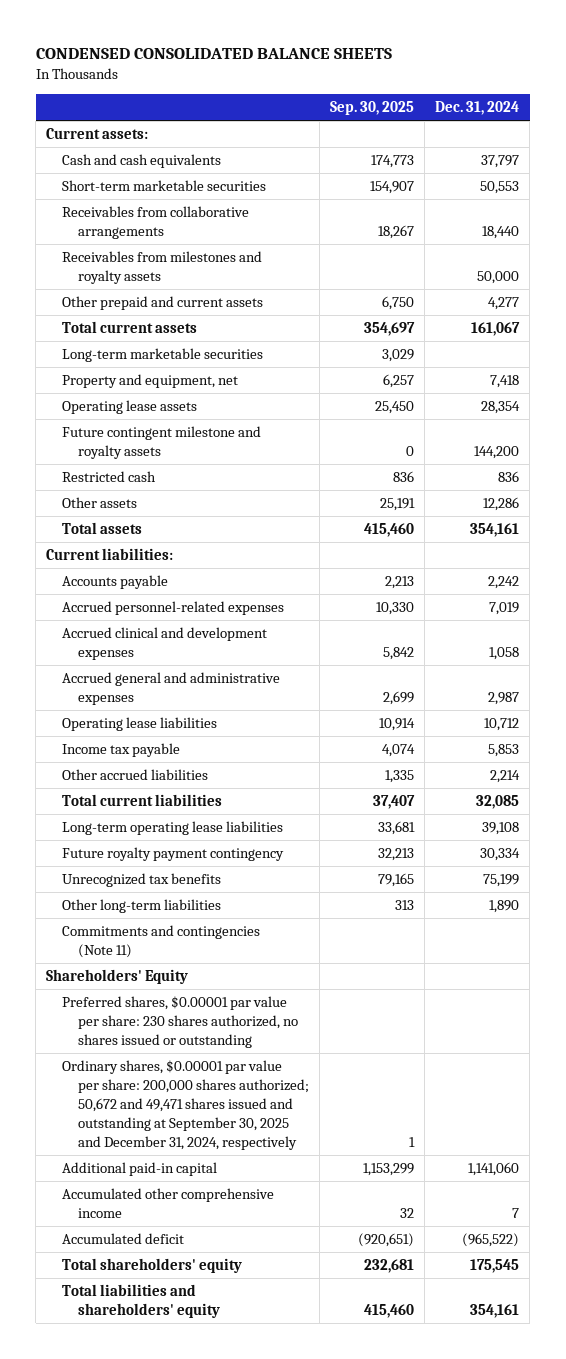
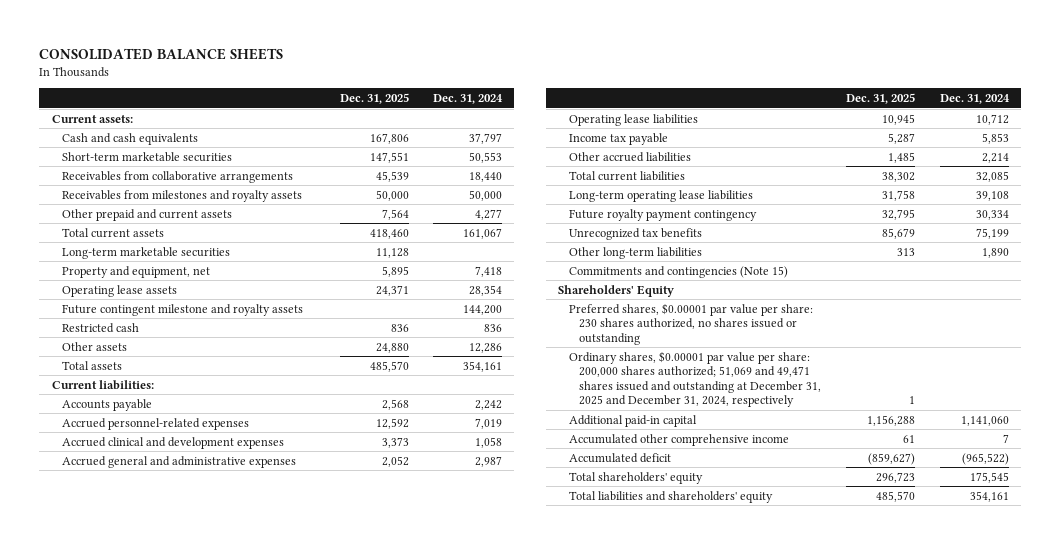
[35,47,392,59] CONDENSED CONSOLIDATED BALANCE SHEETS -> [39,47,284,60] CONSOLIDATED BALANCE SHEETS
[330,100,415,115] Sep. 30, 2025 -> none
none -> [339,93,409,105] Dec. 31, 2025
[62,925,261,959] Commitments and contingencies (Note 11) -> [568,265,788,278] Commitments and contingencies (Note 15)
[62,1060,310,1151] Ordinary shares, $0.00001 par value per share: 200,000 shares authorized; 50,672 and 49,471 shares issued and outstanding at September 30, 2025 and December 31, 2024, respectively -> [568,350,822,408] Ordinary shares, $0.00001 par value per share: 200,000 shares authorized; 51,069 and 49,471 shares issued and outstanding at December 31, 2025 and December 31, 2024, respectively

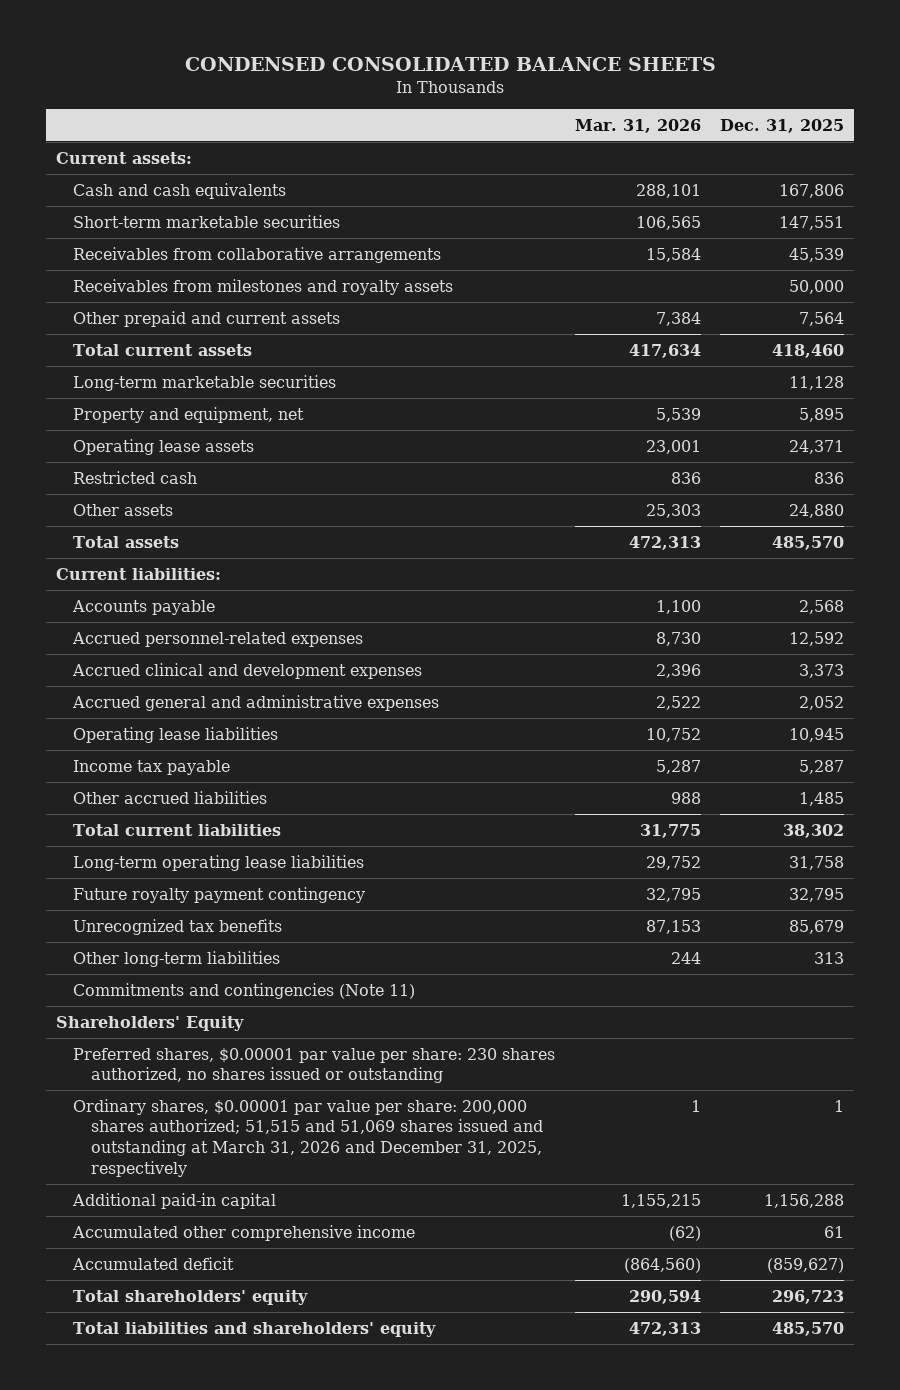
[39,47,284,60] CONSOLIDATED BALANCE SHEETS -> [185,57,717,72] CONDENSED CONSOLIDATED BALANCE SHEETS
[433,94,504,105] Dec. 31, 2024 -> none
none -> [574,118,701,133] Mar. 31, 2026
[62,303,304,316] Future contingent milestone and royalty assets -> none
[568,265,788,278] Commitments and contingencies (Note 15) -> [73,982,416,999] Commitments and contingencies (Note 11)
[568,350,822,408] Ordinary shares, $0.00001 par value per share: 200,000 shares authorized; 51,069 and 49,471 shares issued and outstanding at December 31, 2025 and December 31, 2024, respectively -> [73,1098,543,1177] Ordinary shares, $0.00001 par value per share: 200,000 shares authorized; 51,515 and 51,069 shares issued and outstanding at March 31, 2026 and December 31, 2025, respectively

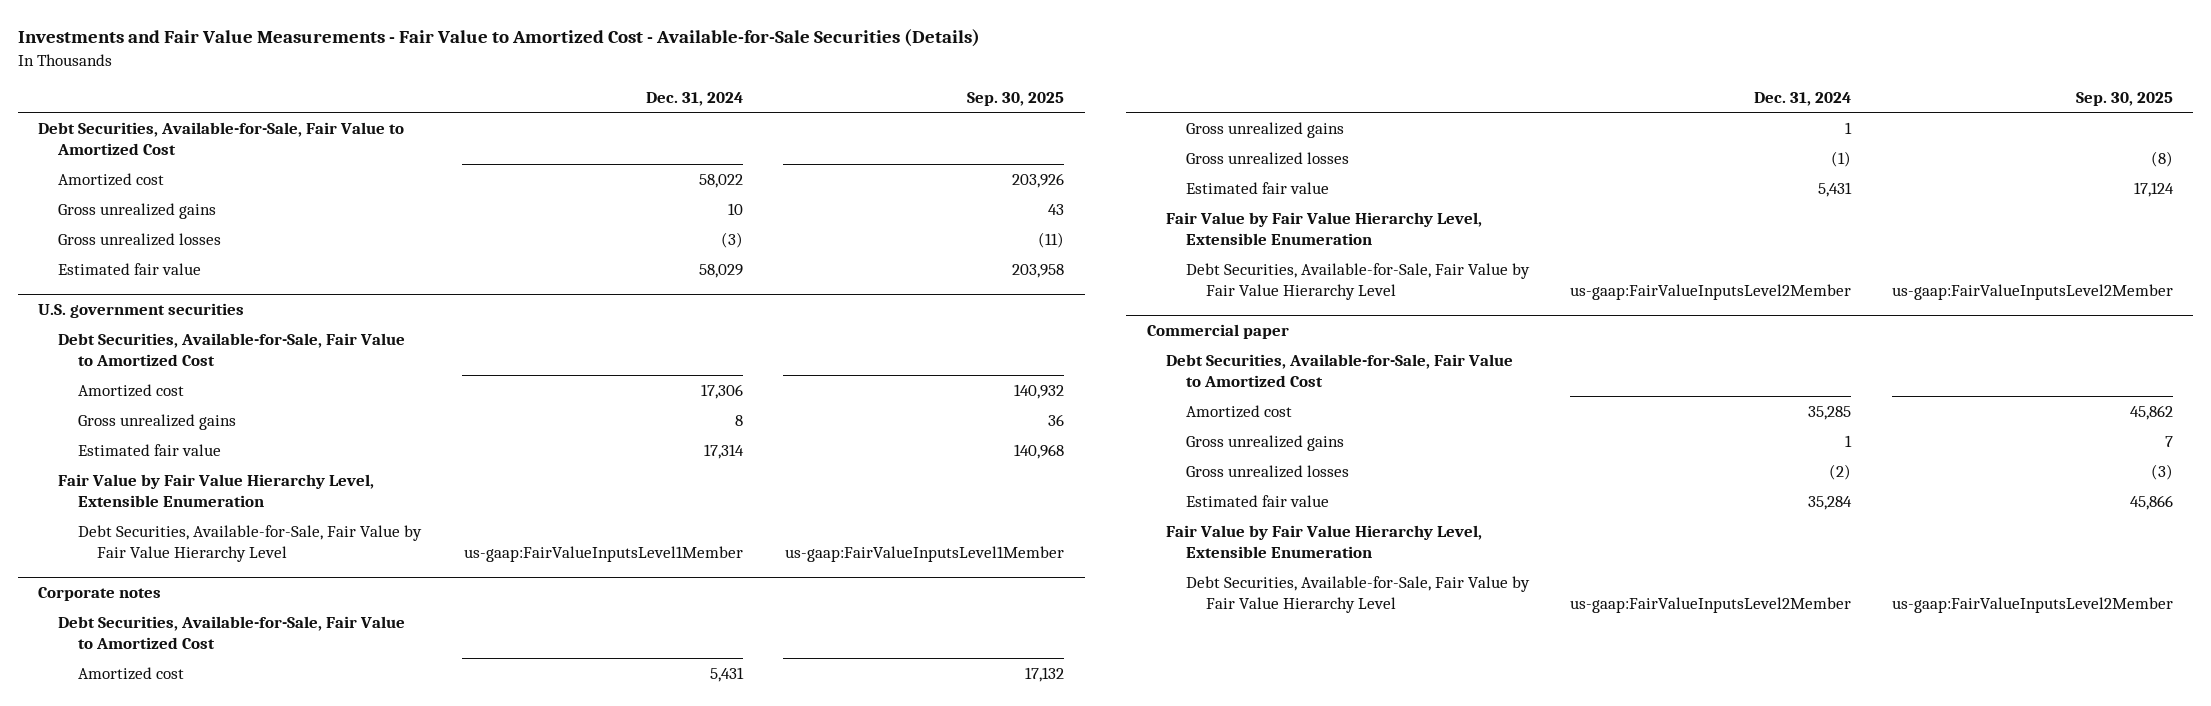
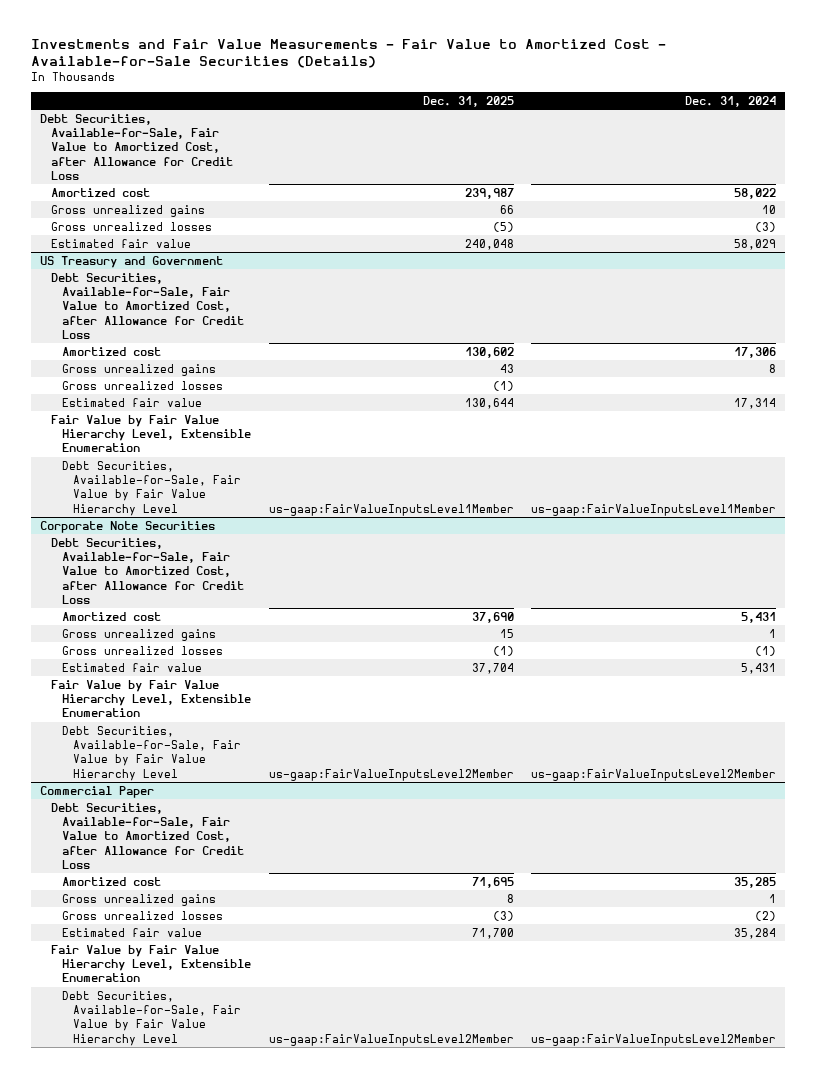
[967,91,1065,106] Sep. 30, 2025 -> none
none -> [422,95,514,107] Dec. 31, 2025
[38,121,405,155] Debt Securities, Available-for-Sale, Fair Value to Amortized Cost -> [40,113,234,181] Debt Securities, Available-for-Sale, Fair Value to Amortized Cost, after Allowance for Credit Loss
[38,303,245,319] U.S. government securities -> [40,255,224,268] US Treasury and Government
[57,332,405,366] Debt Securities, Available-for-Sale, Fair Value to Amortized Cost -> [51,272,245,340] Debt Securities, Available-for-Sale, Fair Value to Amortized Cost, after Allowance for Credit Loss
none -> [62,380,224,390] Gross unrealized losses
[38,587,162,602] Corporate notes -> [40,520,216,533] Corporate Note Securities
[57,615,405,649] Debt Securities, Available-for-Sale, Fair Value to Amortized Cost -> [51,537,245,605] Debt Securities, Available-for-Sale, Fair Value to Amortized Cost, after Allowance for Credit Loss
[1146,324,1289,340] Commercial paper -> [40,785,155,798] Commercial Paper
[1166,353,1514,387] Debt Securities, Available-for-Sale, Fair Value to Amortized Cost -> [51,802,245,870] Debt Securities, Available-for-Sale, Fair Value to Amortized Cost, after Allowance for Credit Loss

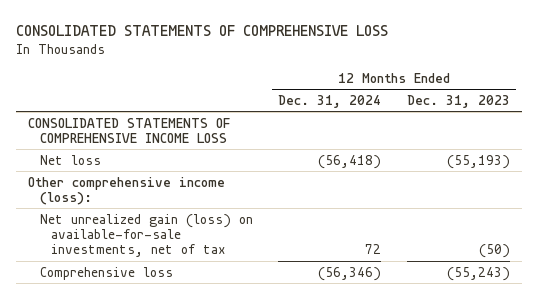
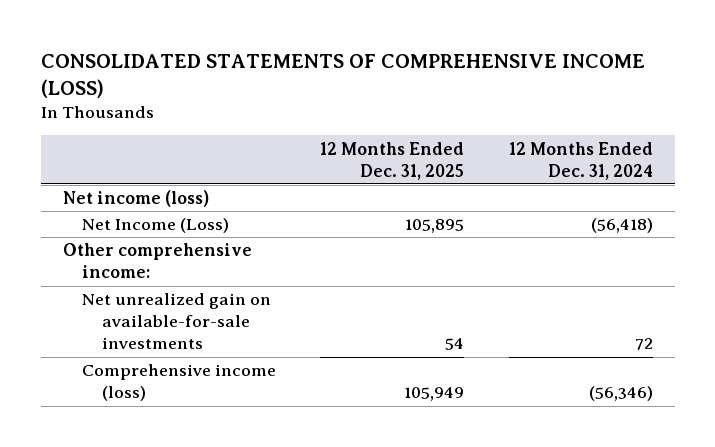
[15,25,388,37] CONSOLIDATED STATEMENTS OF COMPREHENSIVE LOSS -> [40,53,645,98] CONSOLIDATED STATEMENTS OF COMPREHENSIVE INCOME (LOSS)
[406,95,510,109] Dec. 31, 2023 -> none
none -> [320,141,465,180] 12 Months Ended Dec. 31, 2025
[28,117,231,143] CONSOLIDATED STATEMENTS OF COMPREHENSIVE INCOME LOSS -> none
none -> [62,190,209,208] Net income (loss)
[39,154,101,165] Net loss -> [82,218,230,234] Net Income (Loss)
[28,176,226,205] Other comprehensive income (loss): -> [62,243,252,279] Other comprehensive income:
[39,213,253,258] Net unrealized gain (loss) on available-for-sale investments, net of tax -> [82,293,272,350] Net unrealized gain on available-for-sale investments
[39,266,173,280] Comprehensive loss -> [82,364,277,402] Comprehensive income (loss)

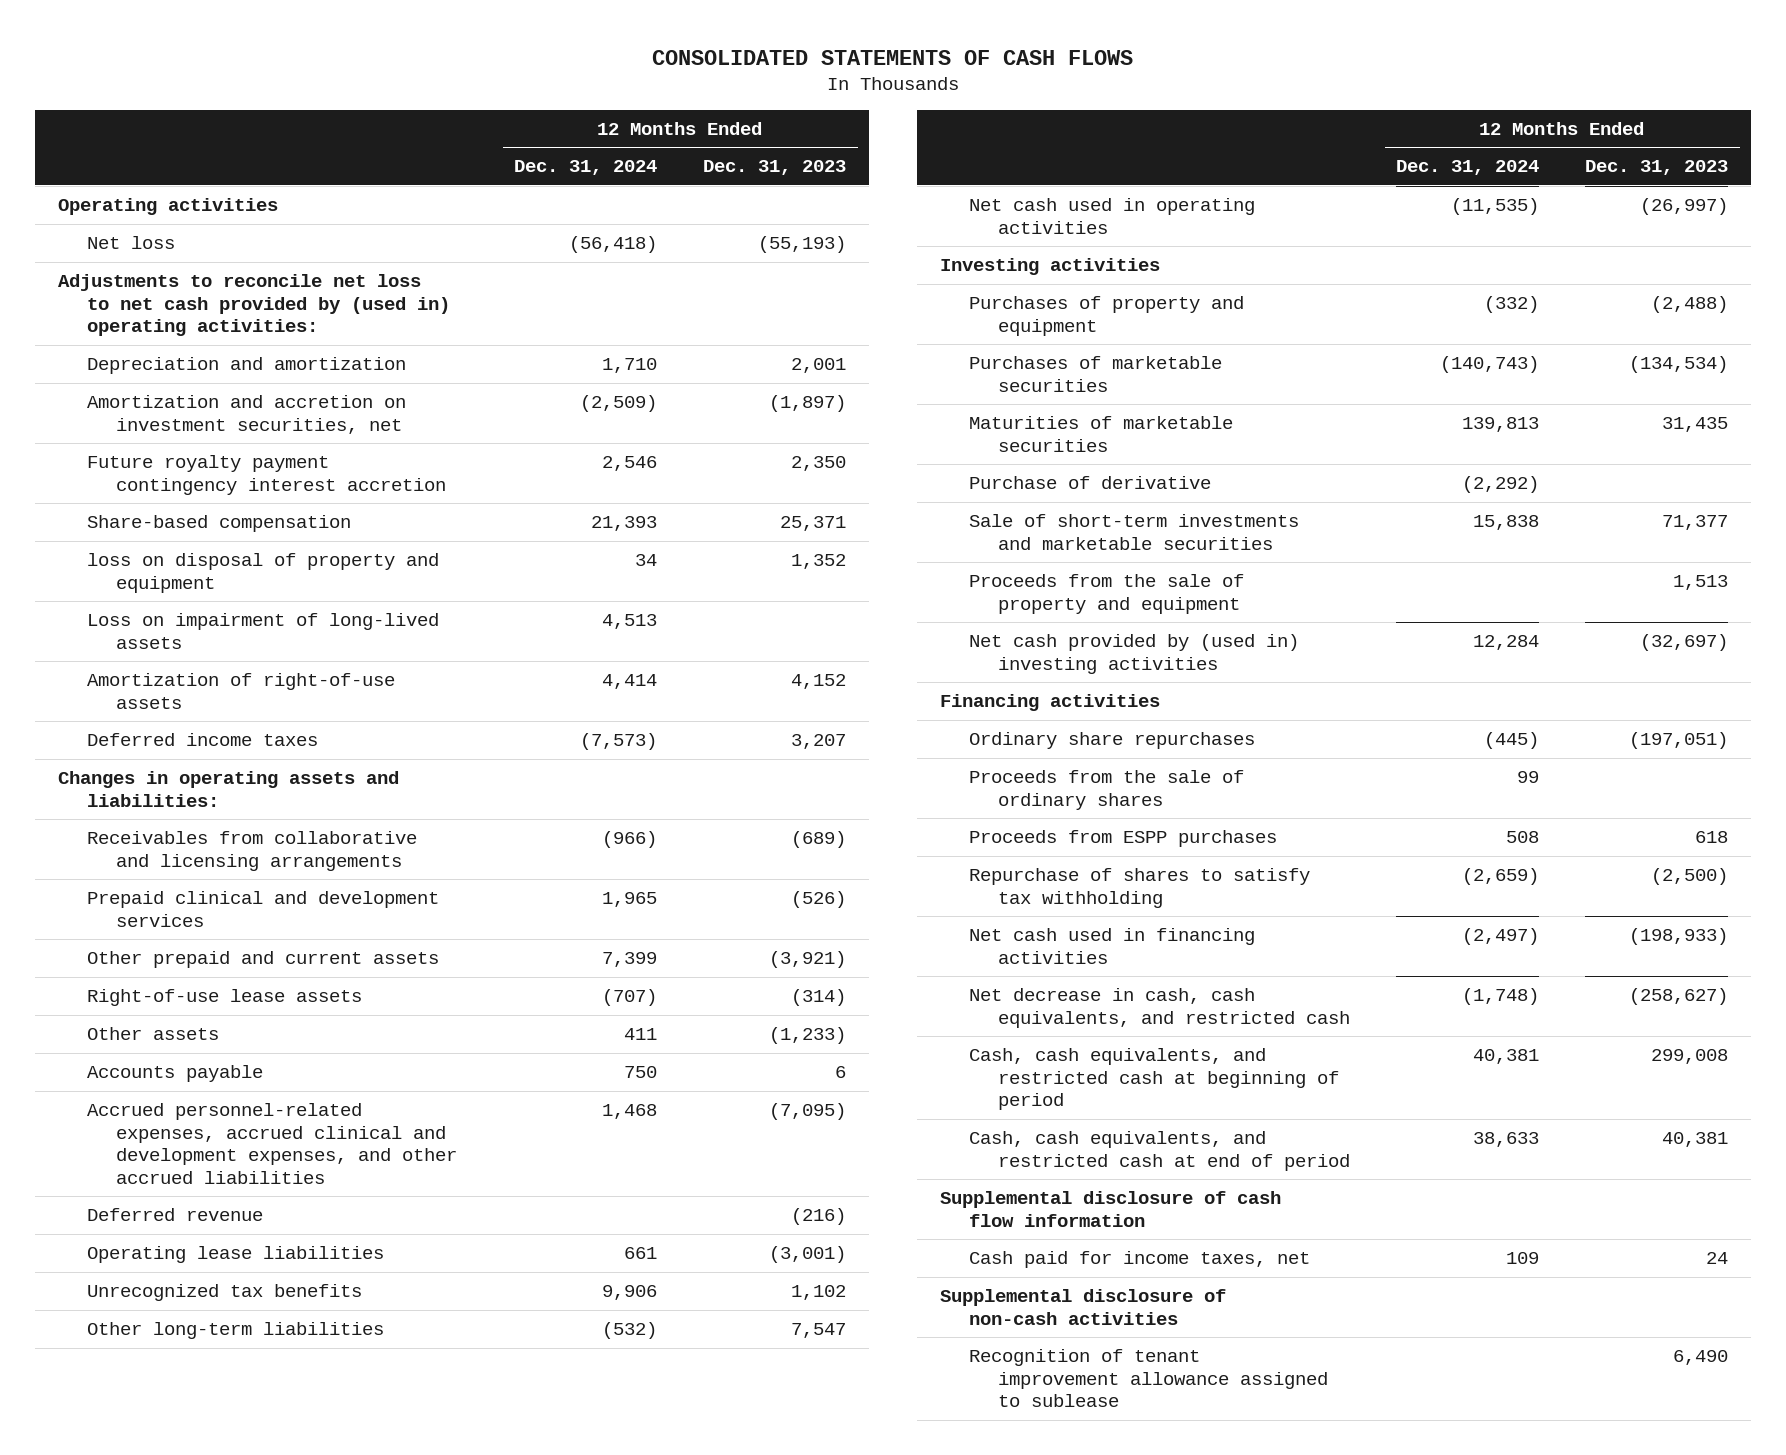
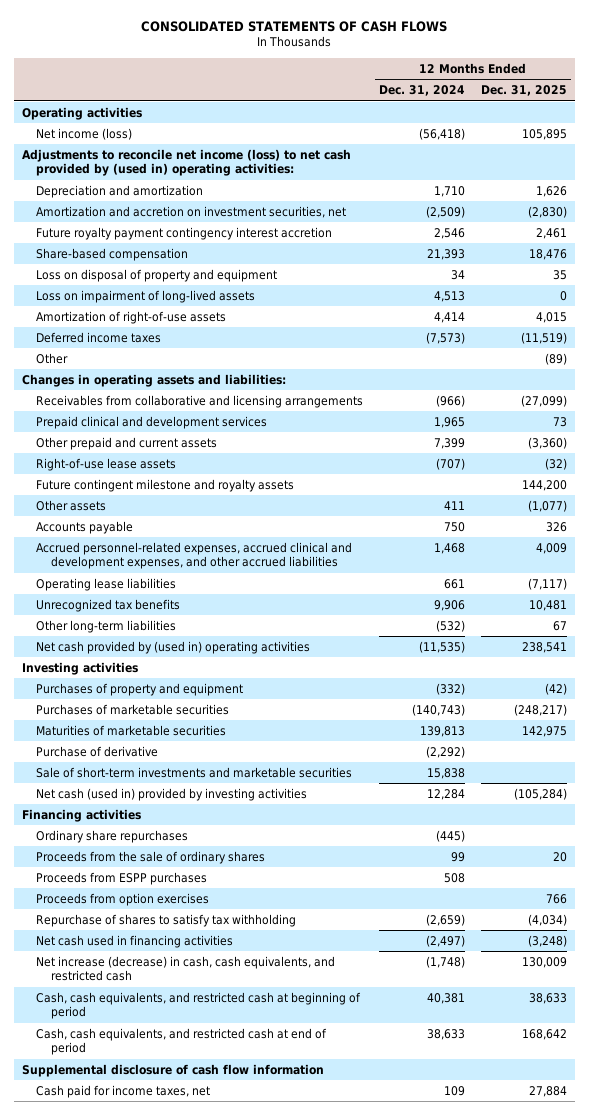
[703,160,847,176] Dec. 31, 2023 -> none
none -> [481,85,568,97] Dec. 31, 2025
[87,236,176,250] Net loss -> [36,127,133,140] Net income (loss)
[57,274,451,337] Adjustments to reconcile net loss to net cash provided by (used in) operating activities: -> [21,148,351,177] Adjustments to reconcile net income (loss) to net cash provided by (used in) operating activities:
[87,553,440,593] loss on disposal of property and equipment -> [36,268,278,282] Loss on disposal of property and equipment
none -> [36,352,69,364] Other
none -> [36,478,295,492] Future contingent milestone and royalty assets
[87,1208,264,1222] Deferred revenue -> none
[969,198,1256,234] Net cash used in operating activities -> [36,640,311,654] Net cash provided by (used in) operating activities
[969,574,1245,614] Proceeds from the sale of property and equipment -> none
[969,634,1300,674] Net cash provided by (used in) investing activities -> [36,787,308,801] Net cash (used in) provided by investing activities
none -> [36,892,210,906] Proceeds from option exercises
[969,988,1351,1028] Net decrease in cash, cash equivalents, and restricted cash -> [36,955,336,982] Net increase (decrease) in cash, cash equivalents, and restricted cash
[940,1289,1227,1325] Supplemental disclosure of non-cash activities -> none
[969,1349,1329,1408] Recognition of tenant improvement allowance assigned to sublease -> none

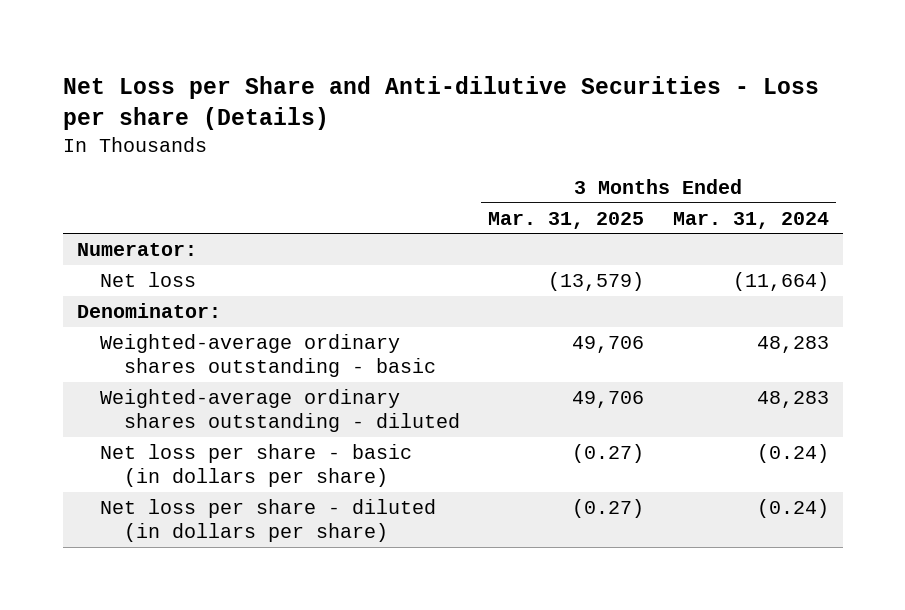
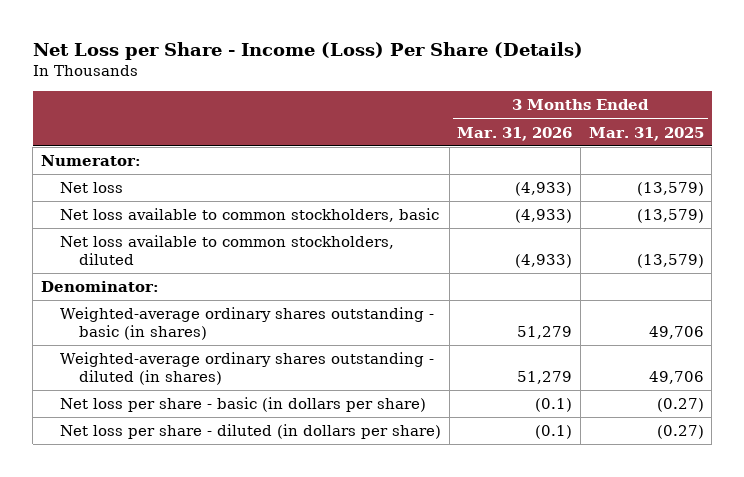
[62,75,819,130] Net Loss per Share and Anti-dilutive Securities - Loss per share (Details) -> [32,41,583,60] Net Loss per Share - Income (Loss) Per Share (Details)
[672,211,829,229] Mar. 31, 2024 -> none
none -> [457,126,573,141] Mar. 31, 2026
none -> [60,208,440,223] Net loss available to common stockholders, basic
none -> [60,235,395,266] Net loss available to common stockholders, diluted
[100,333,436,377] Weighted-average ordinary shares outstanding - basic -> [60,307,435,341] Weighted-average ordinary shares outstanding - basic (in shares)
[100,388,460,432] Weighted-average ordinary shares outstanding - diluted -> [60,352,435,386] Weighted-average ordinary shares outstanding - diluted (in shares)

